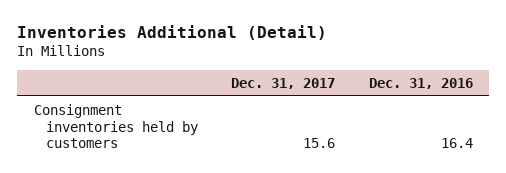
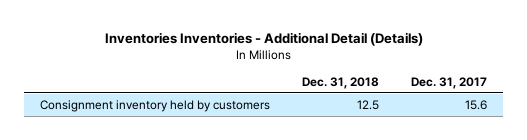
[17,25,328,41] Inventories Additional (Detail) -> [104,31,423,46] Inventories Inventories - Additional Detail (Details)
[368,77,473,89] Dec. 31, 2016 -> none
none -> [302,76,380,89] Dec. 31, 2018
[33,103,199,149] Consignment inventories held by customers -> [40,100,271,113] Consignment inventory held by customers

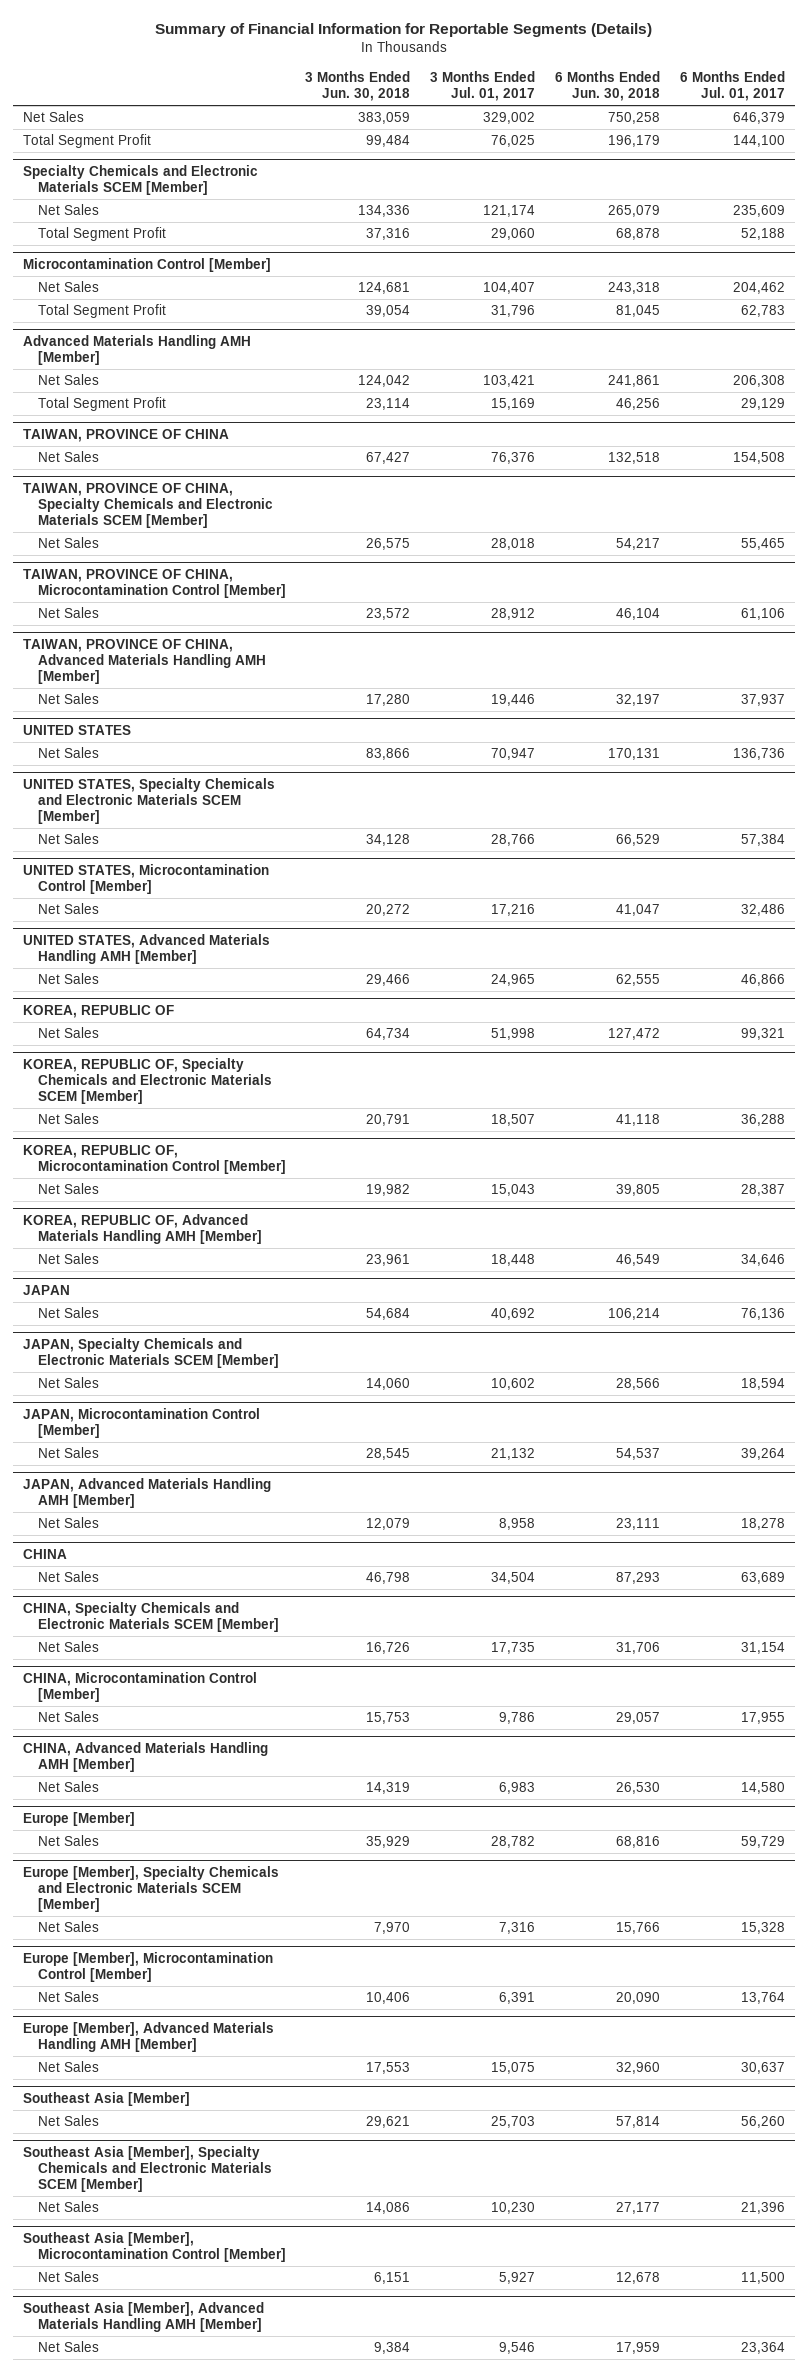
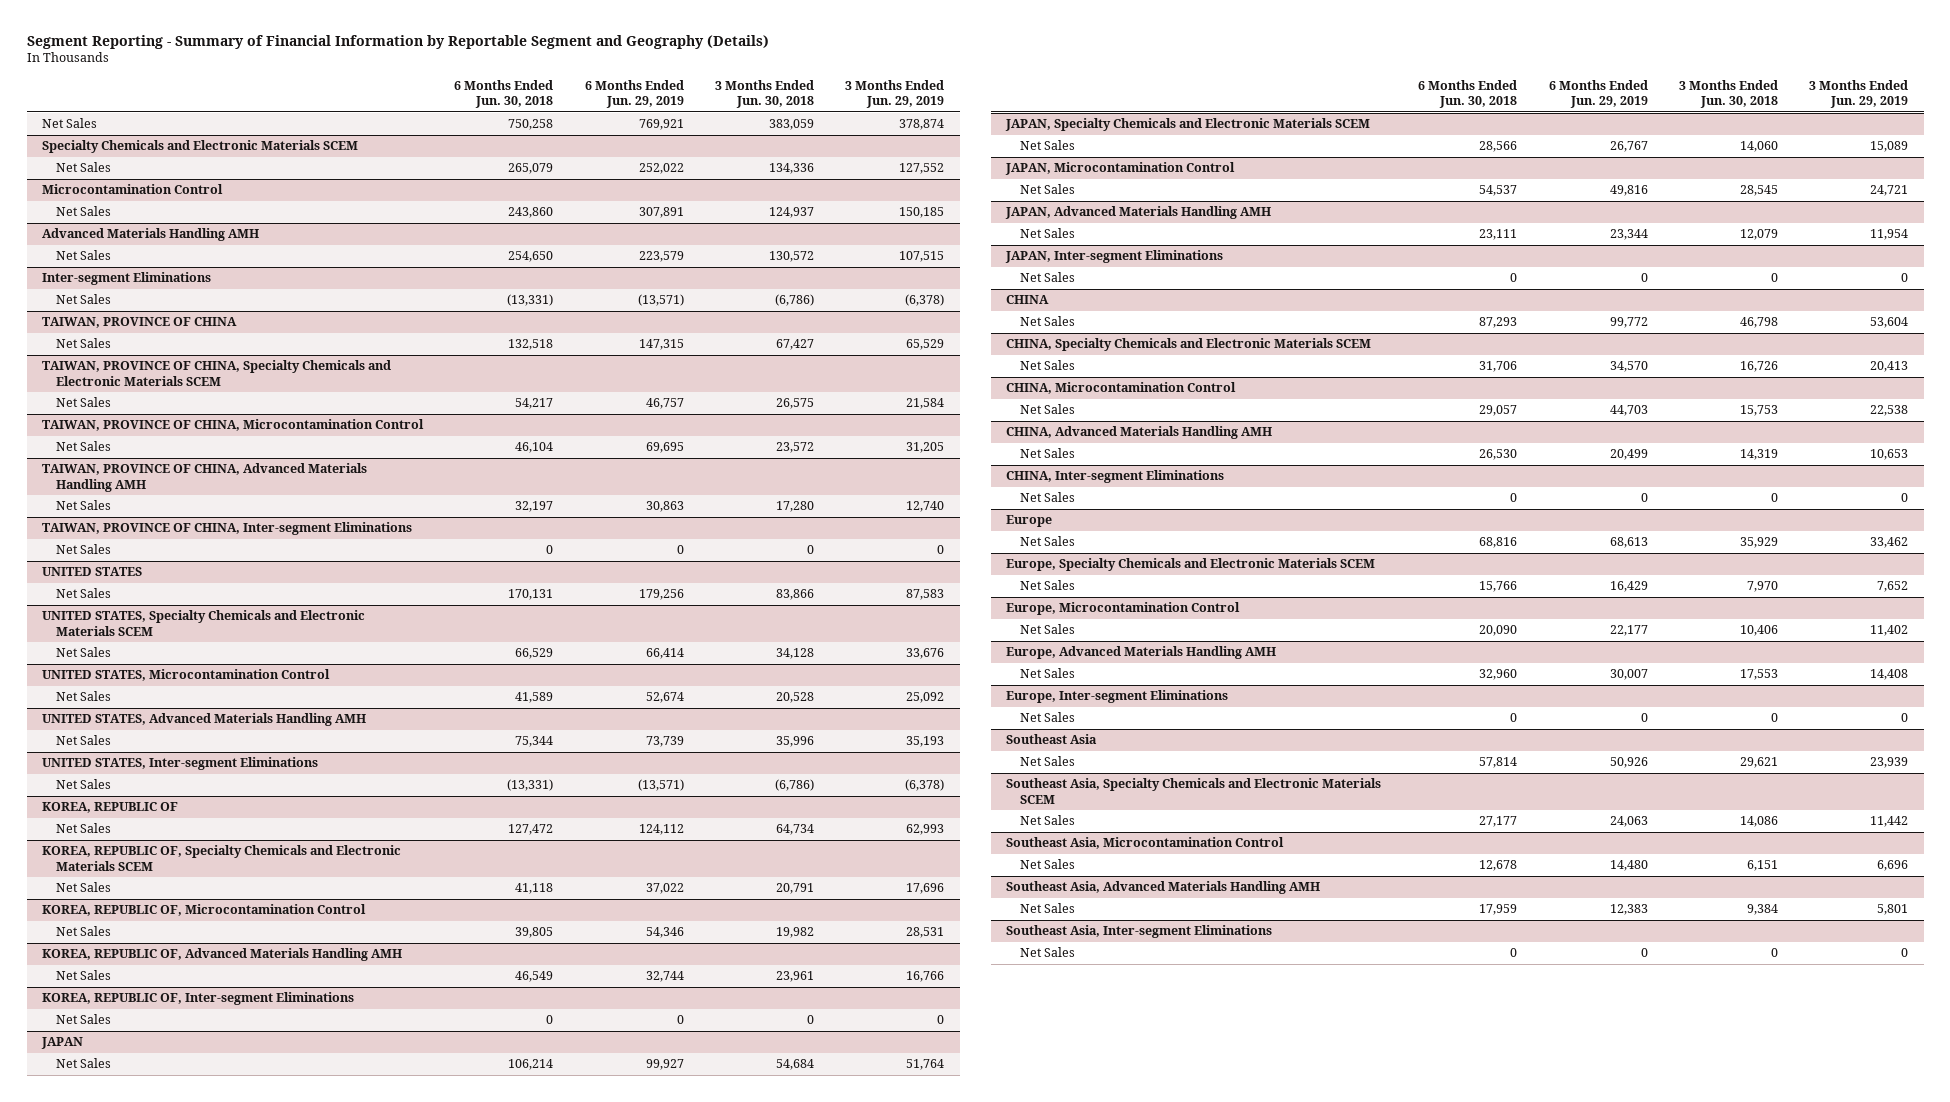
[154,23,652,38] Summary of Financial Information for Reportable Segments (Details) -> [26,34,769,49] Segment Reporting - Summary of Financial Information by Reportable Segment and Geography (Details)
[430,71,536,102] 3 Months Ended Jul. 01, 2017 -> none
[679,71,785,102] 6 Months Ended Jul. 01, 2017 -> none
none -> [584,79,684,109] 6 Months Ended Jun. 29, 2019
none -> [845,79,945,109] 3 Months Ended Jun. 29, 2019
[22,134,151,149] Total Segment Profit -> none
[22,165,258,196] Specialty Chemicals and Electronic Materials SCEM [Member] -> [42,140,359,154] Specialty Chemicals and Electronic Materials SCEM
[37,227,166,242] Total Segment Profit -> none
[37,304,166,319] Total Segment Profit -> none
[37,397,166,412] Total Segment Profit -> none
[22,258,271,273] Microcontamination Control [Member] -> [42,184,224,195] Microcontamination Control
[358,282,411,295] 124,681 -> [768,207,814,219] 124,937
[608,282,661,295] 243,318 -> [508,207,554,219] 243,860
[22,335,251,366] Advanced Materials Handling AMH [Member] -> [42,228,260,242] Advanced Materials Handling AMH
[358,375,411,388] 124,042 -> [768,251,814,263] 130,572
[608,375,661,388] 241,861 -> [508,251,554,263] 254,650
none -> [42,272,212,286] Inter-segment Eliminations
none -> [55,294,111,305] Net Sales
[22,483,273,528] TAIWAN, PROVINCE OF CHINA, Specialty Chemicals and Electronic Materials SCEM [Member] -> [42,360,392,386] TAIWAN, PROVINCE OF CHINA, Specialty Chemicals and Electronic Materials SCEM
[22,569,286,599] TAIWAN, PROVINCE OF CHINA, Microcontamination Control [Member] -> [42,419,425,432] TAIWAN, PROVINCE OF CHINA, Microcontamination Control
[22,639,266,684] TAIWAN, PROVINCE OF CHINA, Advanced Materials Handling AMH [Member] -> [42,463,368,492] TAIWAN, PROVINCE OF CHINA, Advanced Materials Handling AMH
none -> [42,522,413,536] TAIWAN, PROVINCE OF CHINA, Inter-segment Eliminations
none -> [55,544,111,555] Net Sales
[22,778,275,824] UNITED STATES, Specialty Chemicals and Electronic Materials SCEM [Member] -> [42,610,366,636] UNITED STATES, Specialty Chemicals and Electronic Materials SCEM
[22,864,269,895] UNITED STATES, Microcontamination Control [Member] -> [42,669,331,682] UNITED STATES, Microcontamination Control
[366,904,411,917] 20,272 -> [775,692,814,704] 20,528
[616,904,661,917] 41,047 -> [515,692,554,704] 41,589
[22,934,270,965] UNITED STATES, Advanced Materials Handling AMH [Member] -> [42,713,367,727] UNITED STATES, Advanced Materials Handling AMH
[366,974,411,987] 29,466 -> [775,736,814,748] 35,996
[616,974,661,987] 62,555 -> [515,736,554,748] 75,344
none -> [42,757,319,771] UNITED STATES, Inter-segment Eliminations
none -> [55,779,111,790] Net Sales
[22,1058,272,1104] KOREA, REPUBLIC OF, Specialty Chemicals and Electronic Materials SCEM [Member] -> [42,845,402,871] KOREA, REPUBLIC OF, Specialty Chemicals and Electronic Materials SCEM
[22,1145,286,1175] KOREA, REPUBLIC OF, Microcontamination Control [Member] -> [42,904,367,917] KOREA, REPUBLIC OF, Microcontamination Control
[22,1214,262,1245] KOREA, REPUBLIC OF, Advanced Materials Handling AMH [Member] -> [42,948,403,962] KOREA, REPUBLIC OF, Advanced Materials Handling AMH
none -> [42,992,355,1006] KOREA, REPUBLIC OF, Inter-segment Eliminations
none -> [55,1014,111,1025] Net Sales
[22,1338,279,1369] JAPAN, Specialty Chemicals and Electronic Materials SCEM [Member] -> [1005,118,1371,132] JAPAN, Specialty Chemicals and Electronic Materials SCEM
[22,1408,260,1439] JAPAN, Microcontamination Control [Member] -> [1005,162,1236,176] JAPAN, Microcontamination Control
[22,1478,271,1509] JAPAN, Advanced Materials Handling AMH [Member] -> [1005,206,1272,220] JAPAN, Advanced Materials Handling AMH
none -> [1005,250,1224,264] JAPAN, Inter-segment Eliminations
none -> [1019,272,1075,283] Net Sales
[22,1602,279,1633] CHINA, Specialty Chemicals and Electronic Materials SCEM [Member] -> [1006,338,1372,352] CHINA, Specialty Chemicals and Electronic Materials SCEM
[22,1672,257,1703] CHINA, Microcontamination Control [Member] -> [1006,382,1237,395] CHINA, Microcontamination Control
[22,1742,268,1773] CHINA, Advanced Materials Handling AMH [Member] -> [1006,426,1273,440] CHINA, Advanced Materials Handling AMH
none -> [1006,470,1225,484] CHINA, Inter-segment Eliminations
none -> [1019,492,1075,503] Net Sales
[22,1812,135,1827] Europe [Member] -> [1006,515,1053,528] Europe
[22,1866,279,1912] Europe [Member], Specialty Chemicals and Electronic Materials SCEM [Member] -> [1006,558,1376,572] Europe, Specialty Chemicals and Electronic Materials SCEM
[22,1952,273,1983] Europe [Member], Microcontamination Control [Member] -> [1006,602,1241,616] Europe, Microcontamination Control
[22,2022,274,2053] Europe [Member], Advanced Materials Handling AMH [Member] -> [1006,646,1277,660] Europe, Advanced Materials Handling AMH
none -> [1006,690,1229,704] Europe, Inter-segment Eliminations
none -> [1019,712,1075,723] Net Sales
[22,2092,190,2107] Southeast Asia [Member] -> [1006,734,1098,745] Southeast Asia
[22,2146,272,2192] Southeast Asia [Member], Specialty Chemicals and Electronic Materials SCEM [Member] -> [1006,778,1382,804] Southeast Asia, Specialty Chemicals and Electronic Materials SCEM
[22,2232,286,2263] Southeast Asia [Member], Microcontamination Control [Member] -> [1006,837,1285,850] Southeast Asia, Microcontamination Control
[22,2302,264,2333] Southeast Asia [Member], Advanced Materials Handling AMH [Member] -> [1006,881,1321,895] Southeast Asia, Advanced Materials Handling AMH
none -> [1006,925,1273,939] Southeast Asia, Inter-segment Eliminations
none -> [1019,947,1075,958] Net Sales

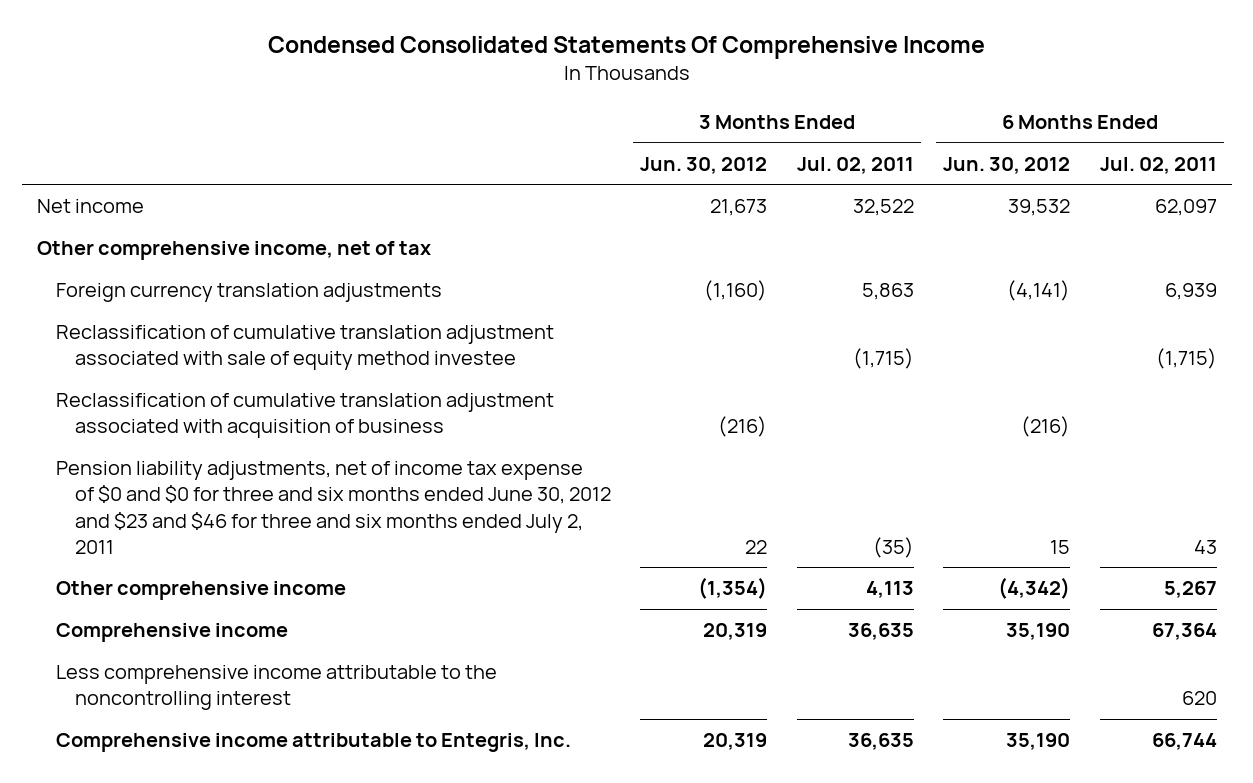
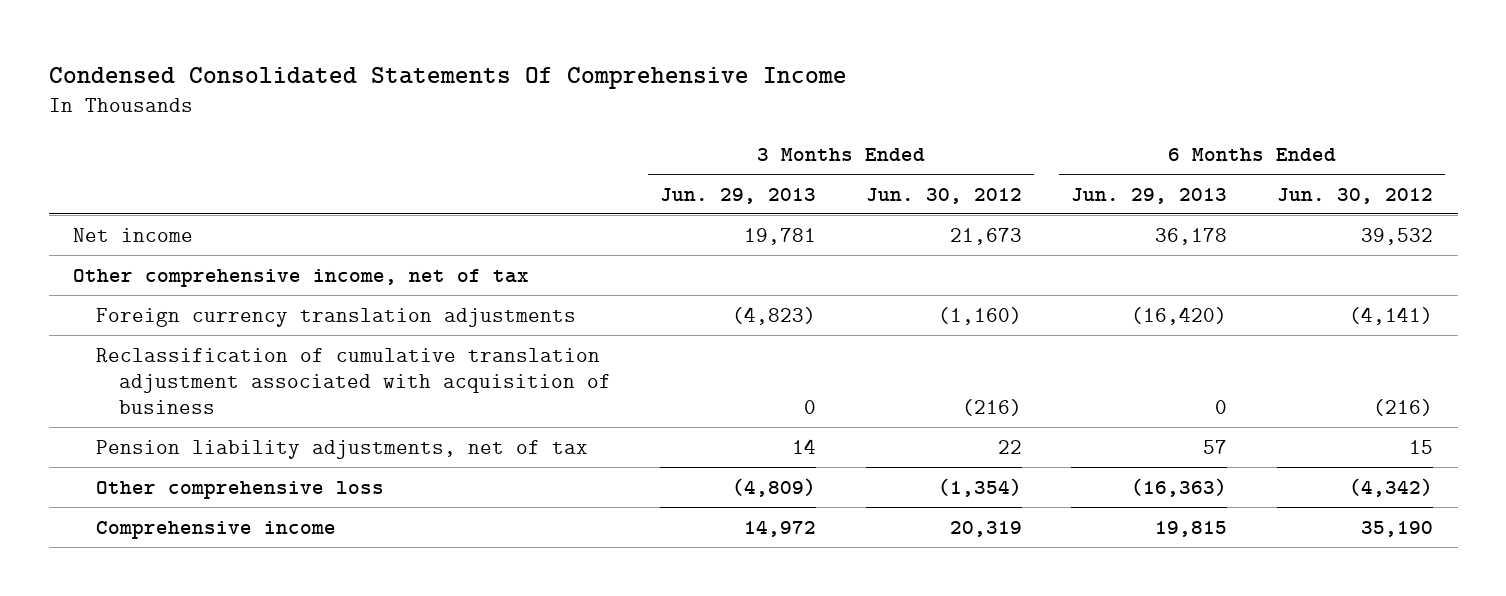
[796,156,914,174] Jul. 02, 2011 -> none
[1099,156,1217,174] Jul. 02, 2011 -> none
none -> [660,187,817,204] Jun. 29, 2013
none -> [1071,187,1228,204] Jun. 29, 2013
[55,325,554,371] Reclassification of cumulative translation adjustment associated with sale of equity method investee -> none
[55,461,611,554] Pension liability adjustments, net of income tax expense of $0 and $0 for three and six months ended June 30, 2012 and $23 and $46 for three and six months ended July 2, 2011 -> [96,439,589,459] Pension liability adjustments, net of tax
[55,581,346,601] Other comprehensive income -> [96,480,385,499] Other comprehensive loss
[55,665,497,711] Less comprehensive income attributable to the noncontrolling interest -> none
[55,733,571,753] Comprehensive income attributable to Entegris, Inc. -> none

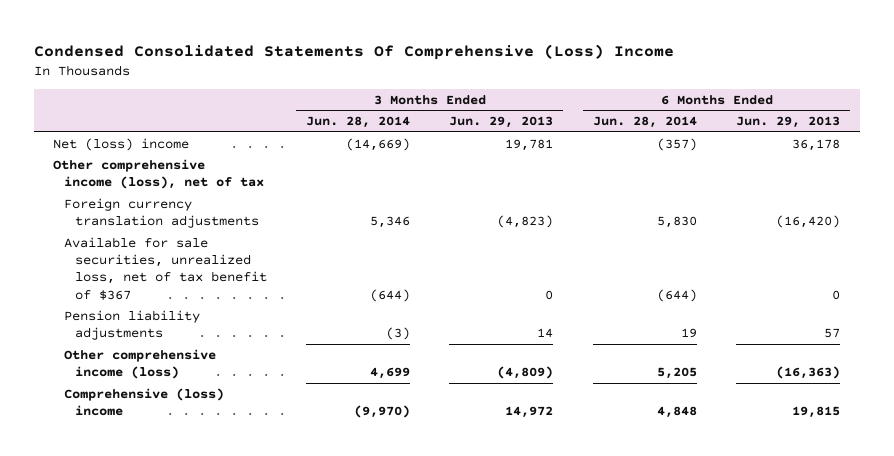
[48,66,847,89] Condensed Consolidated Statements Of Comprehensive Income -> [33,43,674,60] Condensed Consolidated Statements Of Comprehensive (Loss) Income
[865,187,1022,204] Jun. 30, 2012 -> none
[1276,187,1433,204] Jun. 30, 2012 -> none
none -> [306,116,411,129] Jun. 28, 2014
none -> [592,116,697,129] Jun. 28, 2014
[73,227,194,242] Net income -> [53,137,190,151] Net (loss) income
[73,268,530,287] Other comprehensive income, net of tax -> [53,158,264,190] Other comprehensive income (loss), net of tax
[96,347,611,415] Reclassification of cumulative translation adjustment associated with acquisition of business -> none
none -> [63,236,267,300] Available for sale securities, unrealized loss, net of tax benefit of $367
[96,439,589,459] Pension liability adjustments, net of tax -> [63,309,200,341] Pension liability adjustments
[96,480,385,499] Other comprehensive loss -> [63,348,216,380] Other comprehensive income (loss)
[96,520,337,539] Comprehensive income -> [63,387,224,417] Comprehensive (loss) income

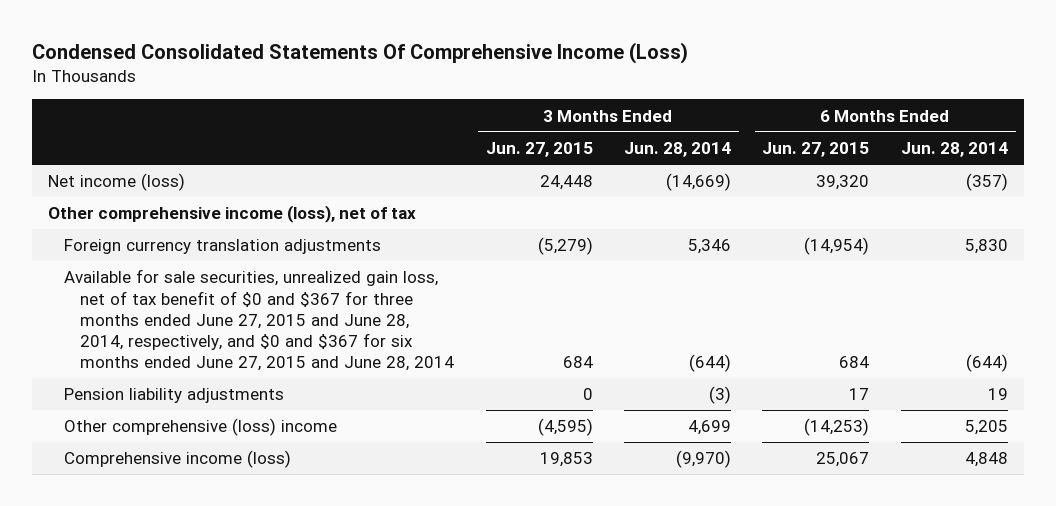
[33,43,674,60] Condensed Consolidated Statements Of Comprehensive (Loss) Income -> [32,41,689,64] Condensed Consolidated Statements Of Comprehensive Income (Loss)
[449,116,554,129] Jun. 29, 2013 -> none
[736,116,841,129] Jun. 29, 2013 -> none
none -> [485,142,593,158] Jun. 27, 2015
none -> [762,142,870,158] Jun. 27, 2015
[53,137,190,151] Net (loss) income -> [47,173,185,192] Net income (loss)
[63,236,267,300] Available for sale securities, unrealized loss, net of tax benefit of $367 -> [64,269,455,372] Available for sale securities, unrealized gain loss, net of tax benefit of $0 and $367 for three months ended June 27, 2015 and June 28, 2014, respectively, and $0 and $367 for six months ended June 27, 2015 and June 28, 2014
[63,348,216,380] Other comprehensive income (loss) -> [64,418,338,437] Other comprehensive (loss) income
[63,387,224,417] Comprehensive (loss) income -> [64,450,292,469] Comprehensive income (loss)

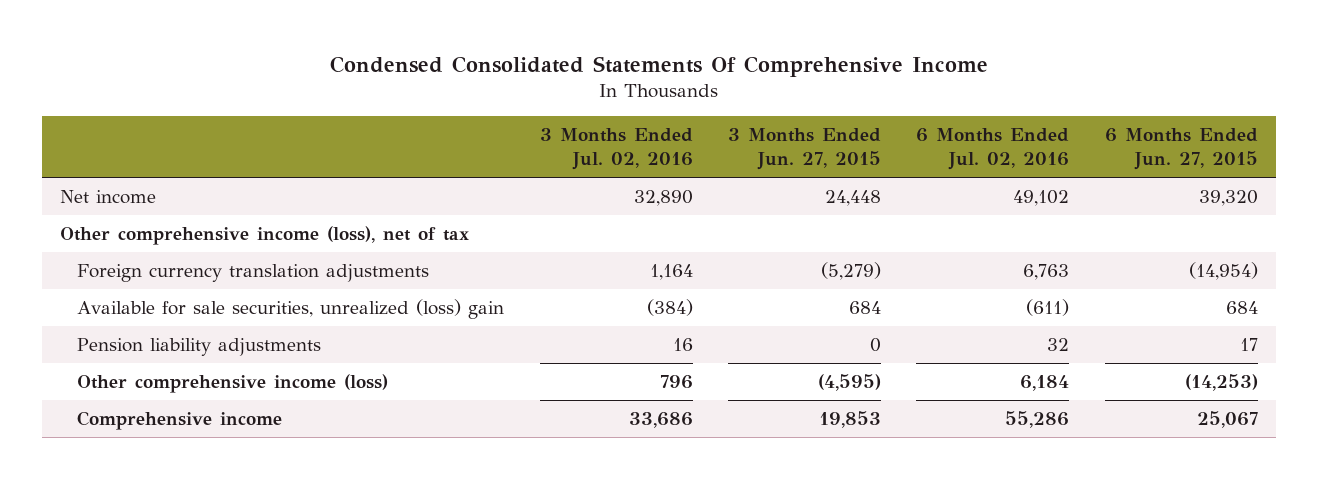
[32,41,689,64] Condensed Consolidated Statements Of Comprehensive Income (Loss) -> [329,55,988,77] Condensed Consolidated Statements Of Comprehensive Income
[624,142,732,158] Jun. 28, 2014 -> none
[900,142,1008,158] Jun. 28, 2014 -> none
none -> [539,127,693,171] 3 Months Ended Jul. 02, 2016
none -> [916,127,1070,171] 6 Months Ended Jul. 02, 2016
[47,173,185,192] Net income (loss) -> [59,189,156,204] Net income
[64,269,455,372] Available for sale securities, unrealized gain loss, net of tax benefit of $0 and $367 for three months ended June 27, 2015 and June 28, 2014, respectively, and $0 and $367 for six months ended June 27, 2015 and June 28, 2014 -> [77,298,505,319] Available for sale securities, unrealized (loss) gain
[64,418,338,437] Other comprehensive (loss) income -> [77,373,389,393] Other comprehensive income (loss)
[64,450,292,469] Comprehensive income (loss) -> [77,410,283,430] Comprehensive income

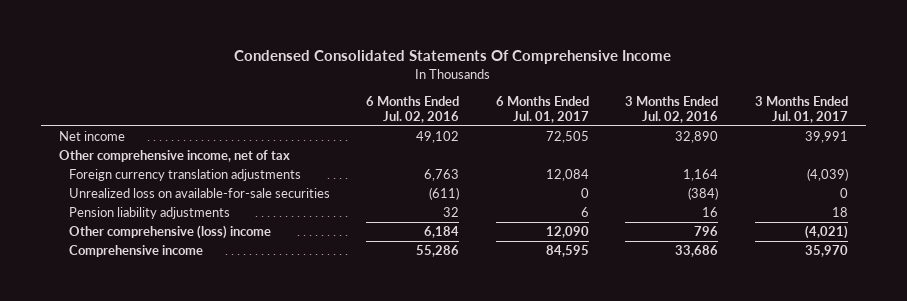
[728,127,882,171] 3 Months Ended Jun. 27, 2015 -> none
[1104,127,1258,171] 6 Months Ended Jun. 27, 2015 -> none
none -> [495,95,589,124] 6 Months Ended Jul. 01, 2017
none -> [754,95,848,124] 3 Months Ended Jul. 01, 2017
[59,225,469,245] Other comprehensive income (loss), net of tax -> [59,150,291,163] Other comprehensive income, net of tax
[77,298,505,319] Available for sale securities, unrealized (loss) gain -> [68,188,330,199] Unrealized loss on available-for-sale securities
[77,373,389,393] Other comprehensive income (loss) -> [68,225,271,240] Other comprehensive (loss) income

